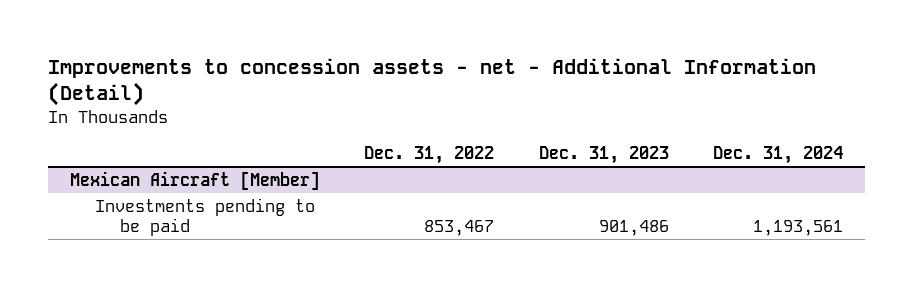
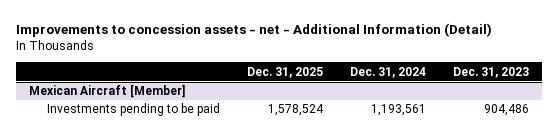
[364,146,495,165] Dec. 31, 2022 -> none
none -> [247,66,324,78] Dec. 31, 2025
[598,219,669,236] 901,486 -> [483,104,529,117] 904,486

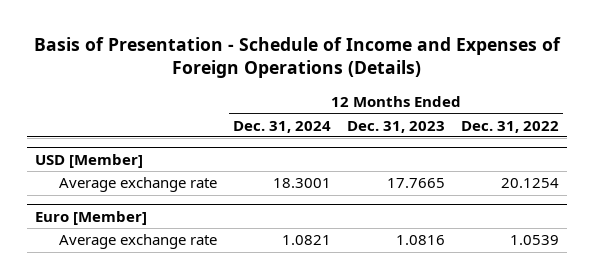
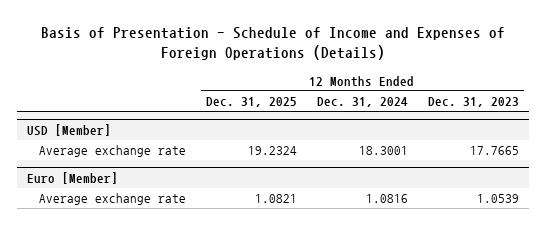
[460,120,559,133] Dec. 31, 2022 -> none
none -> [205,97,297,108] Dec. 31, 2025
[281,235,331,246] 1.0821 -> [365,194,408,204] 1.0816
[395,235,445,246] 1.0816 -> [476,194,519,204] 1.0539

